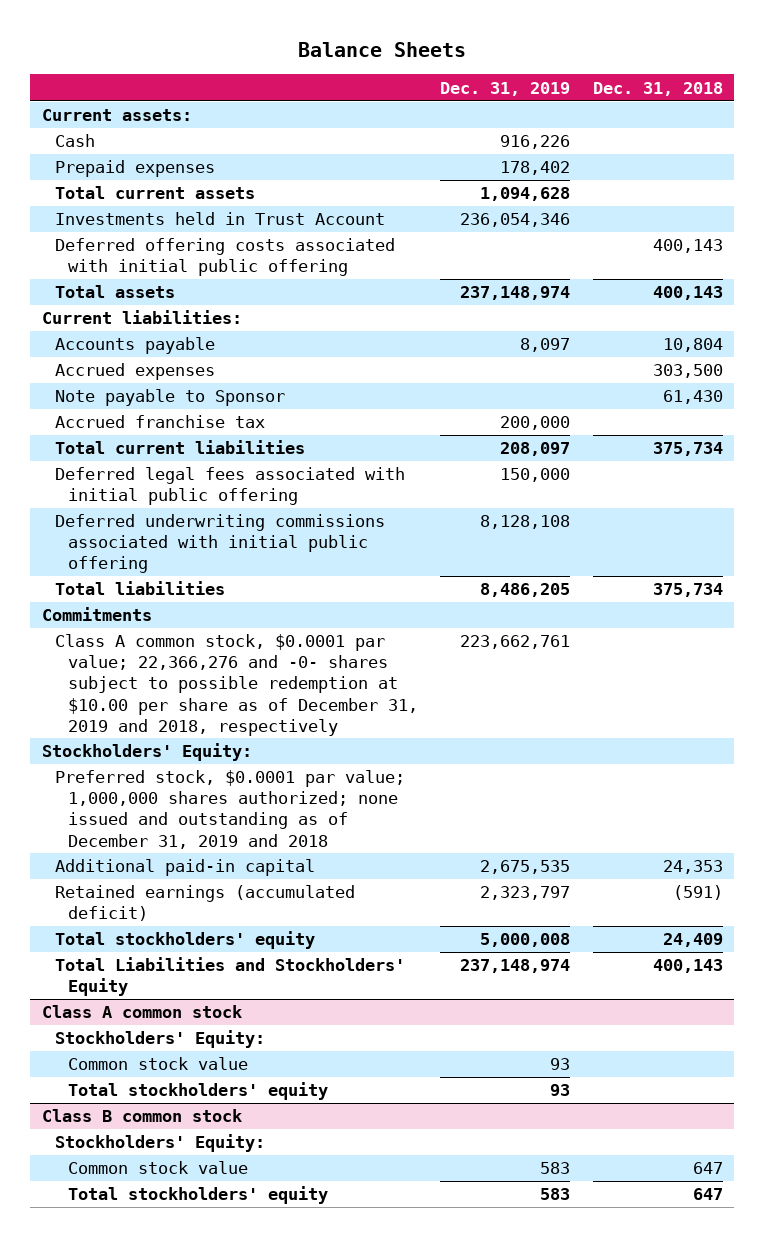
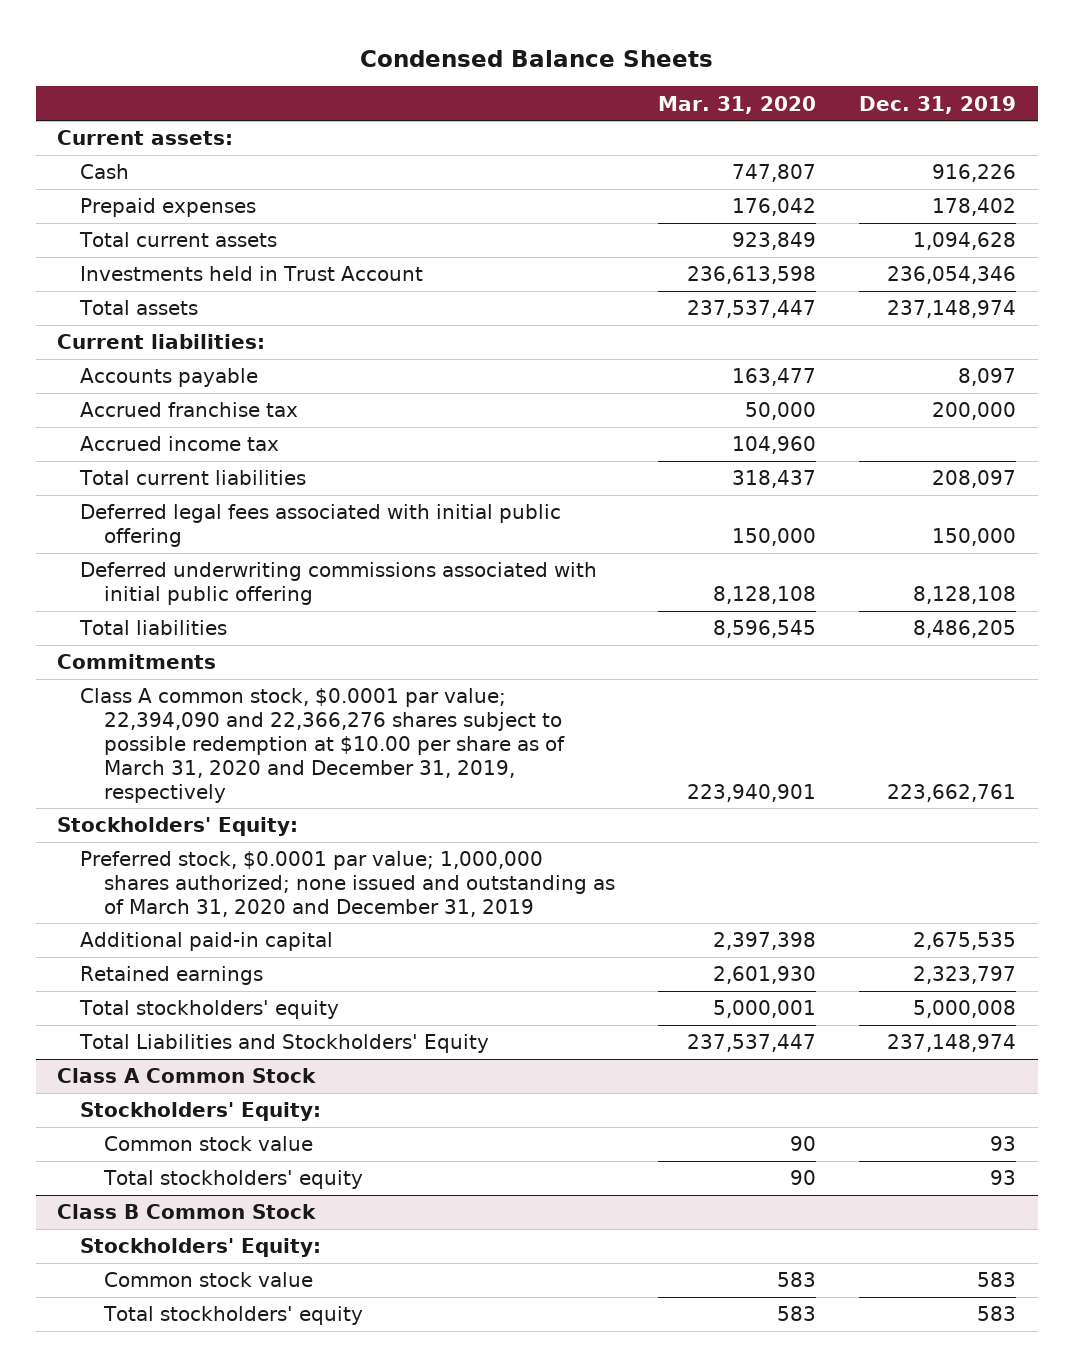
[298,42,467,58] Balance Sheets -> [359,49,713,67] Condensed Balance Sheets
[592,81,723,96] Dec. 31, 2018 -> none
none -> [657,95,816,114] Mar. 31, 2020
[54,238,395,277] Deferred offering costs associated with initial public offering -> none
[54,363,215,381] Accrued expenses -> none
[54,389,285,407] Note payable to Sponsor -> none
none -> [80,436,280,452] Accrued income tax
[54,634,418,736] Class A common stock, $0.0001 par value; 22,366,276 and -0- shares subject to possible redemption at $10.00 per share as of December 31, 2019 and 2018, respectively -> [80,688,565,803] Class A common stock, $0.0001 par value; 22,394,090 and 22,366,276 shares subject to possible redemption at $10.00 per share as of March 31, 2020 and December 31, 2019, respectively
[54,770,405,849] Preferred stock, $0.0001 par value; 1,000,000 shares authorized; none issued and outstanding as of December 31, 2019 and 2018 -> [80,851,615,917] Preferred stock, $0.0001 par value; 1,000,000 shares authorized; none issued and outstanding as of March 31, 2020 and December 31, 2019
[54,885,355,922] Retained earnings (accumulated deficit) -> [80,966,264,986] Retained earnings
[41,1005,242,1019] Class A common stock -> [57,1068,317,1084] Class A Common Stock
[41,1109,242,1123] Class B common stock -> [57,1204,317,1220] Class B Common Stock

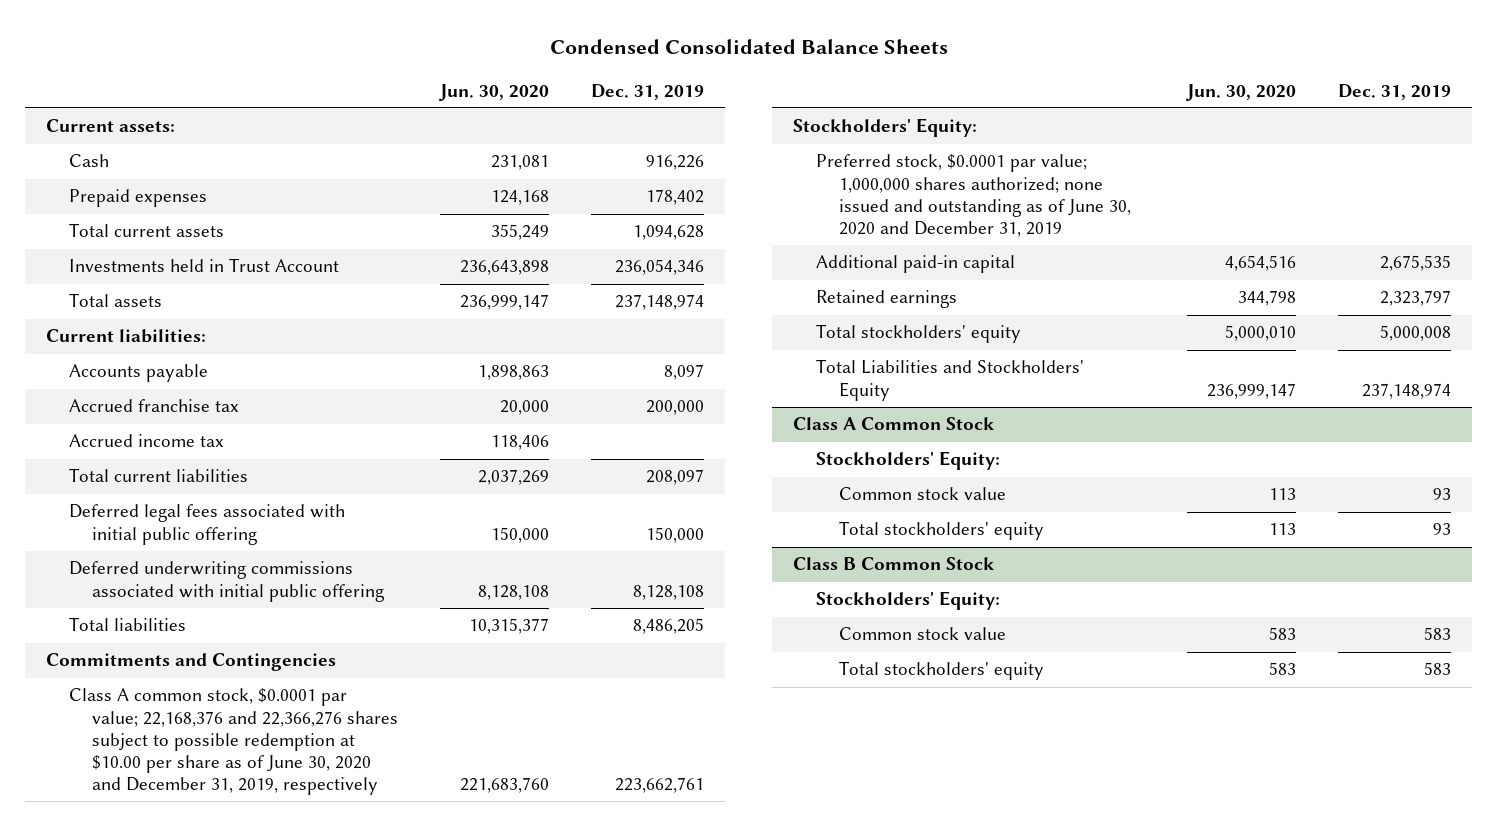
[359,49,713,67] Condensed Balance Sheets -> [549,39,948,55] Condensed Consolidated Balance Sheets
[657,95,816,114] Mar. 31, 2020 -> none
none -> [438,83,549,101] Jun. 30, 2020
[57,654,217,670] Commitments -> [46,653,337,672] Commitments and Contingencies
[80,688,565,803] Class A common stock, $0.0001 par value; 22,394,090 and 22,366,276 shares subject to possible redemption at $10.00 per share as of March 31, 2020 and December 31, 2019, respectively -> [69,688,398,796] Class A common stock, $0.0001 par value; 22,168,376 and 22,366,276 shares subject to possible redemption at $10.00 per share as of June 30, 2020 and December 31, 2019, respectively
[80,851,615,917] Preferred stock, $0.0001 par value; 1,000,000 shares authorized; none issued and outstanding as of March 31, 2020 and December 31, 2019 -> [815,154,1131,237] Preferred stock, $0.0001 par value; 1,000,000 shares authorized; none issued and outstanding as of June 30, 2020 and December 31, 2019

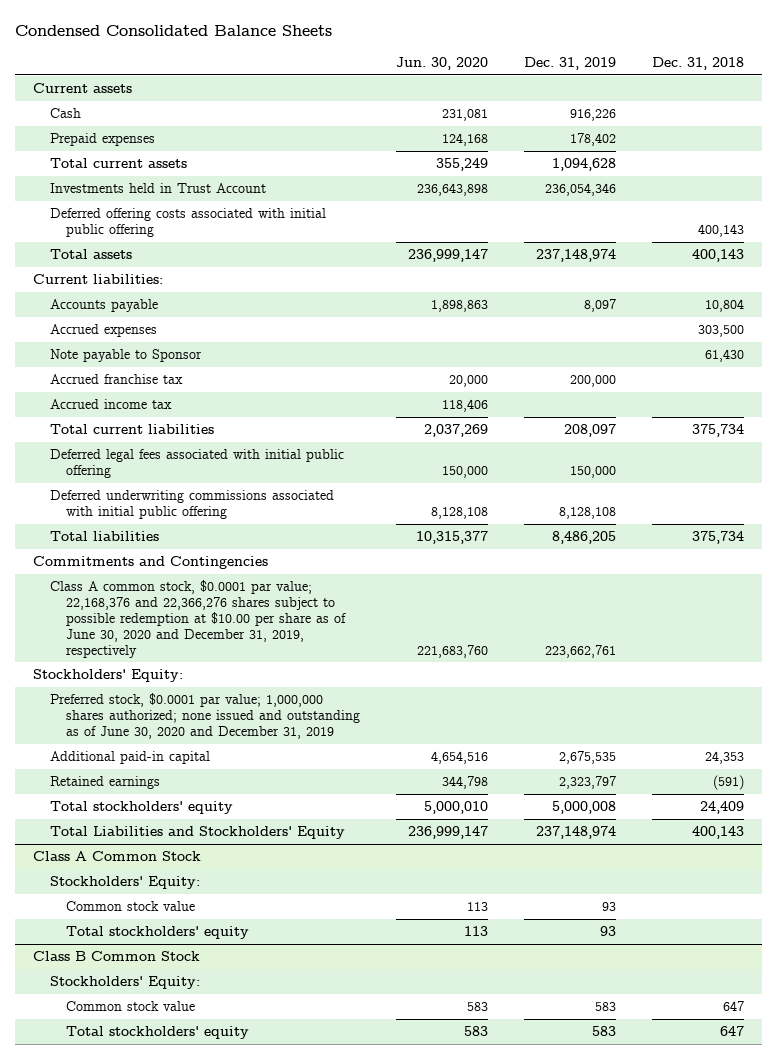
none -> [652,56,745,70] Dec. 31, 2018
[46,119,176,133] Current assets: -> [32,83,132,94] Current assets
none -> [49,208,326,238] Deferred offering costs associated with initial public offering
none -> [49,324,157,338] Accrued expenses
none -> [49,349,202,363] Note payable to Sponsor

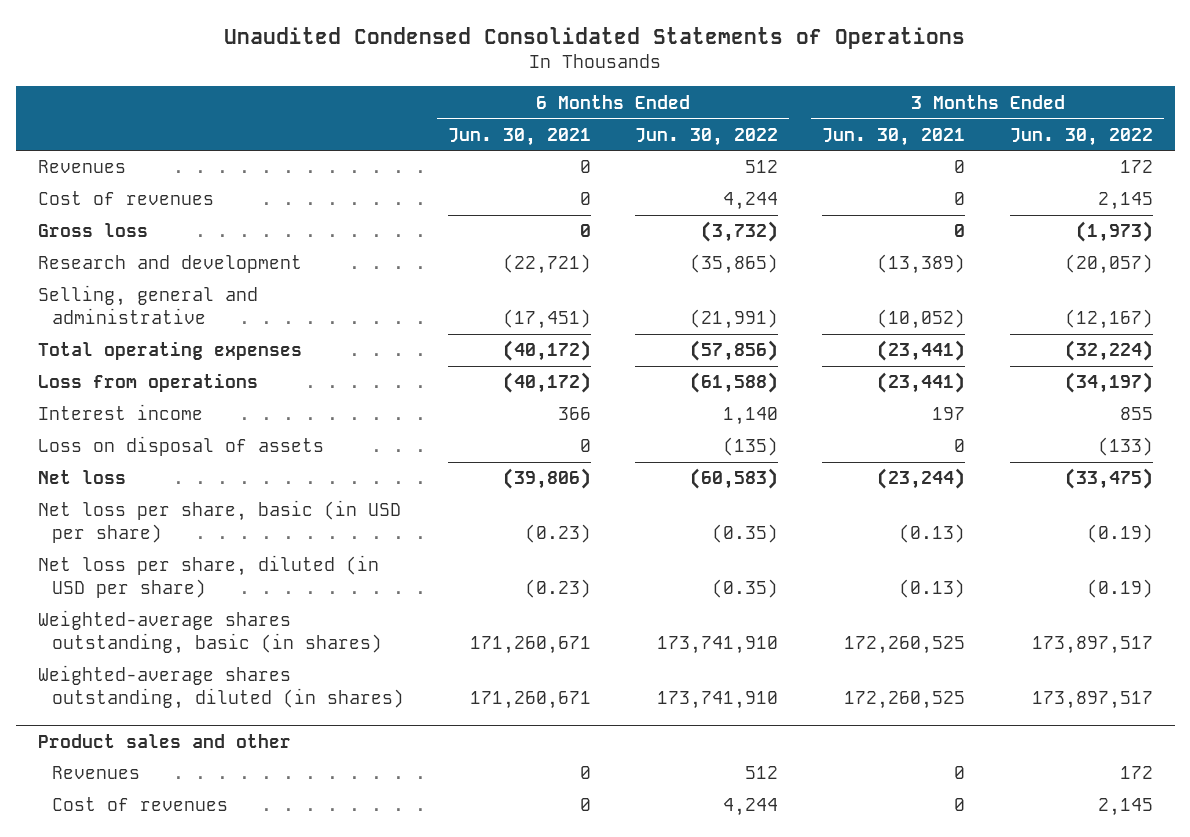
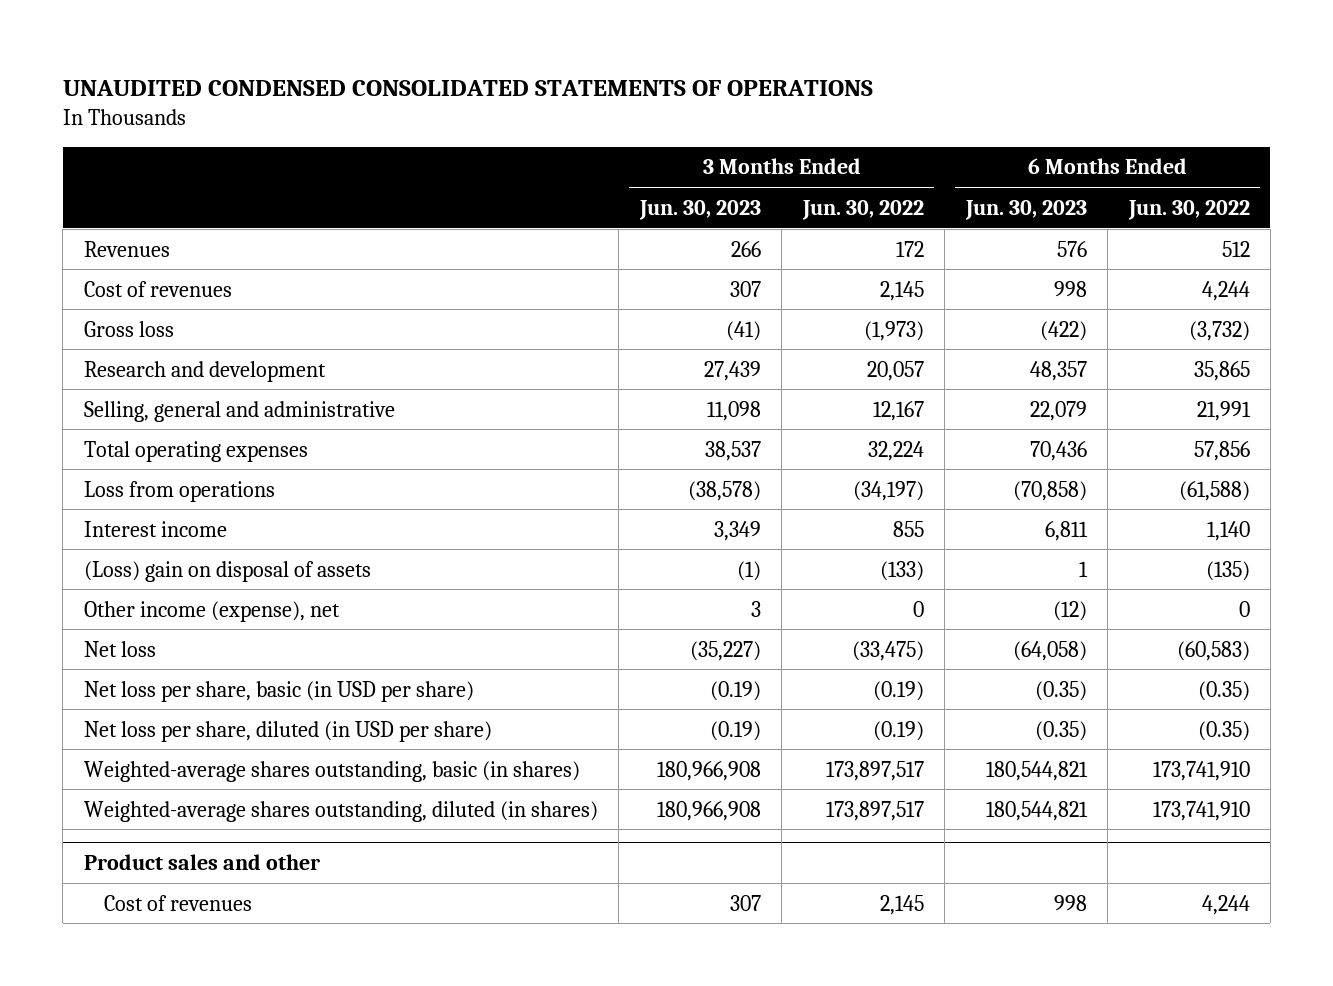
[224,26,966,49] Unaudited Condensed Consolidated Statements of Operations -> [62,80,873,97] UNAUDITED CONDENSED CONSOLIDATED STATEMENTS OF OPERATIONS
[448,127,592,146] Jun. 30, 2021 -> none
[822,127,966,146] Jun. 30, 2021 -> none
none -> [638,199,761,220] Jun. 30, 2023
none -> [964,199,1087,220] Jun. 30, 2023
[690,254,779,275] (35,865) -> [1193,360,1250,381] 35,865
[1064,254,1153,275] (20,057) -> [866,360,924,381] 20,057
[690,309,779,330] (21,991) -> [1196,400,1251,421] 21,991
[1064,309,1153,330] (12,167) -> [872,400,924,421] 12,167
[690,340,779,362] (57,856) -> [1193,440,1250,461] 57,856
[1064,340,1153,362] (32,224) -> [867,440,924,461] 32,224
[37,436,324,457] Loss on disposal of assets -> [83,560,371,582] (Loss) gain on disposal of assets
none -> [83,600,340,622] Other income (expense), net
[52,766,141,780] Revenues -> none

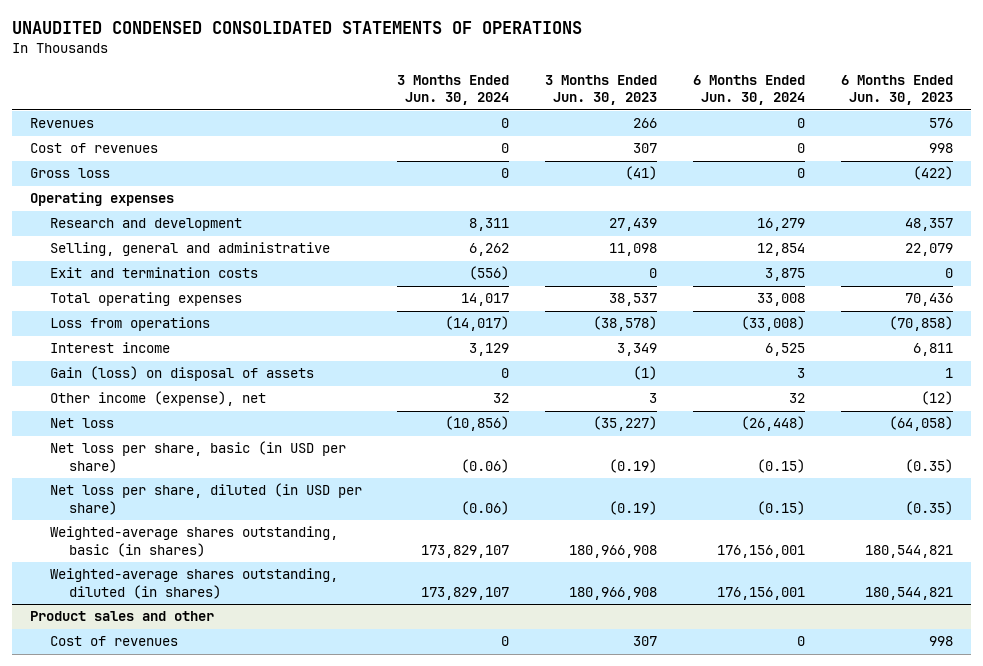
[801,199,924,220] Jun. 30, 2022 -> none
[1127,199,1250,220] Jun. 30, 2022 -> none
none -> [397,74,510,106] 3 Months Ended Jun. 30, 2024
none -> [693,74,806,106] 6 Months Ended Jun. 30, 2024
none -> [29,192,174,207] Operating expenses
none -> [49,267,258,279] Exit and termination costs
[83,560,371,582] (Loss) gain on disposal of assets -> [49,366,314,382] Gain (loss) on disposal of assets

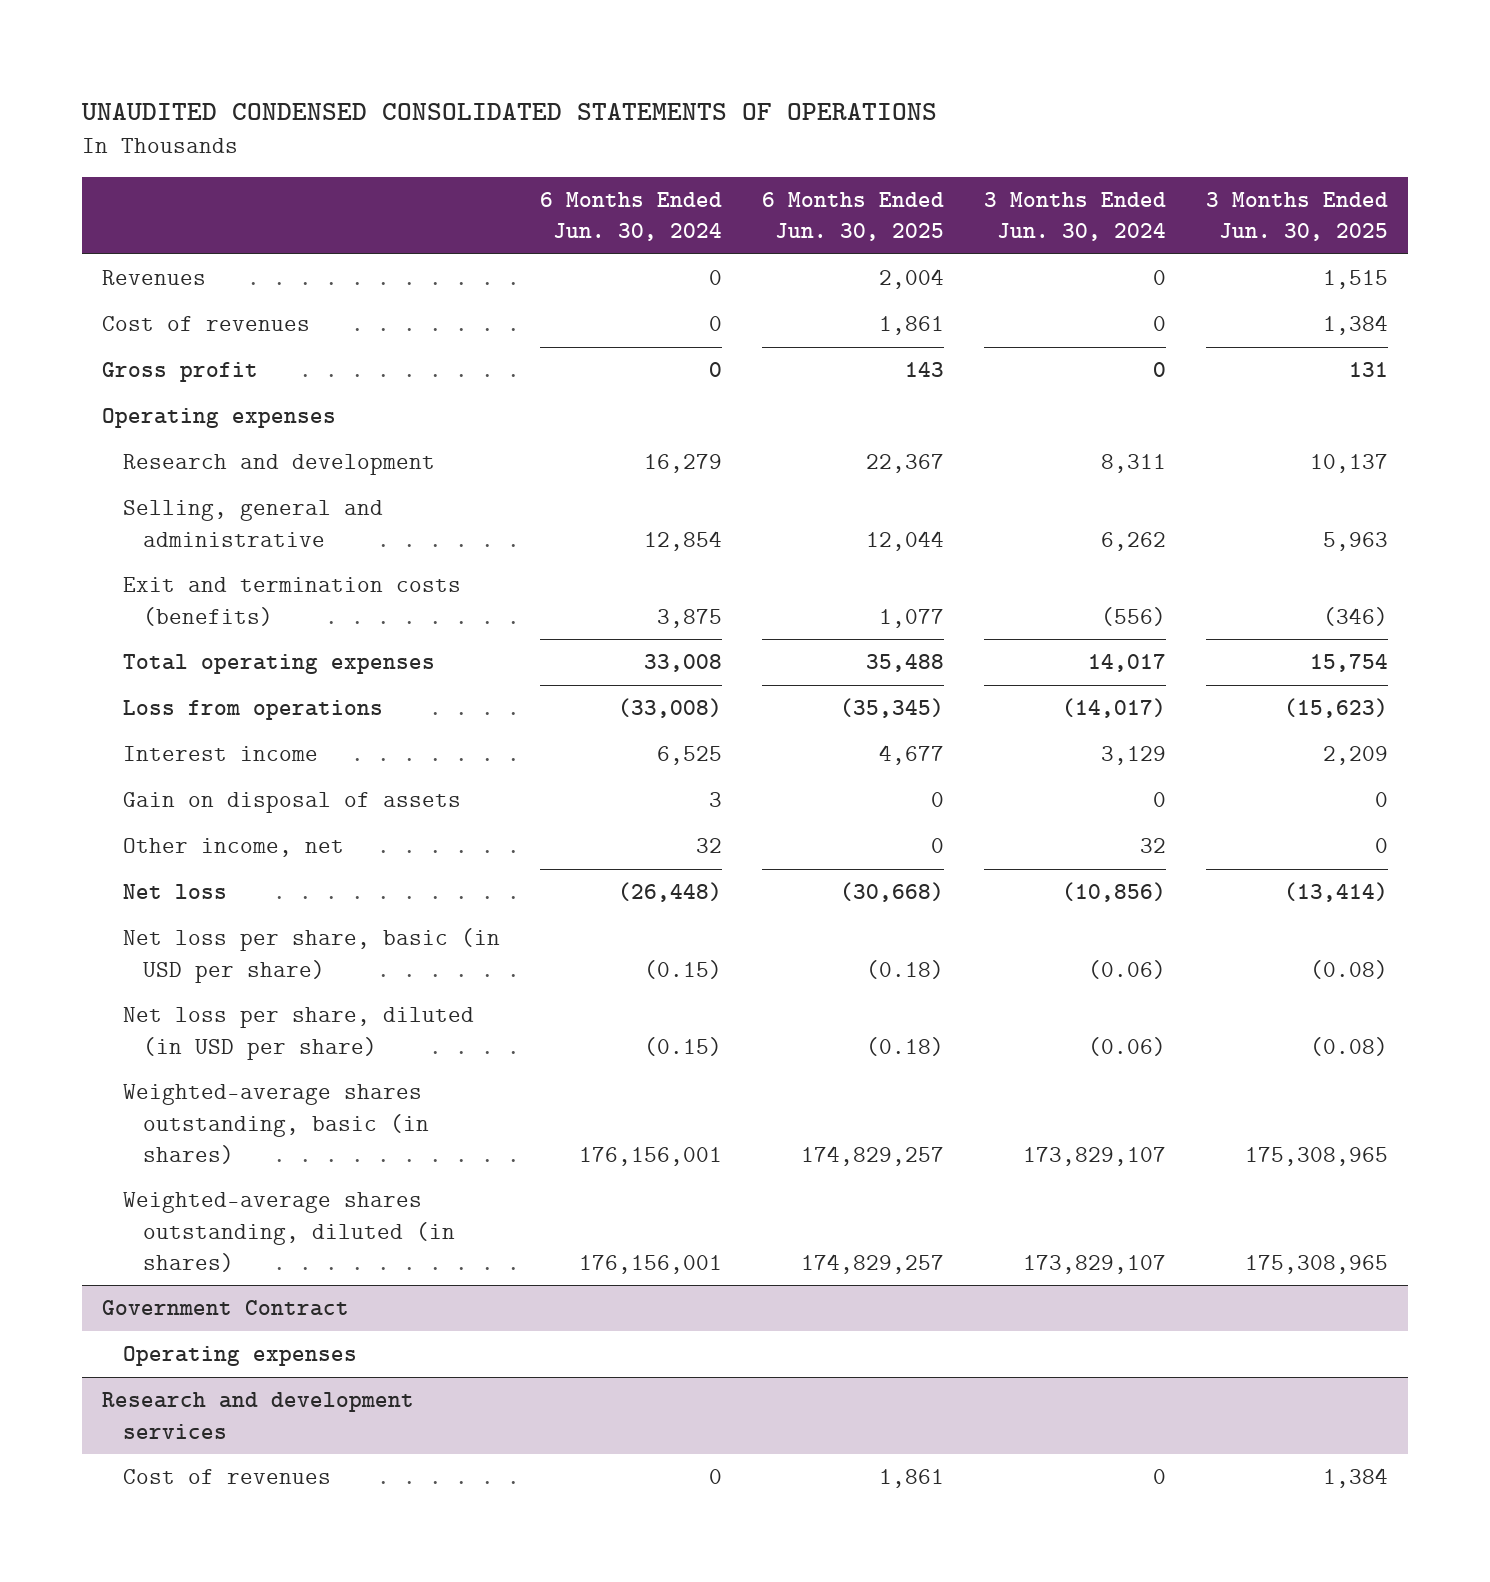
[545,74,658,106] 3 Months Ended Jun. 30, 2023 -> none
[840,74,953,106] 6 Months Ended Jun. 30, 2023 -> none
none -> [761,192,944,242] 6 Months Ended Jun. 30, 2025
none -> [1205,192,1388,242] 3 Months Ended Jun. 30, 2025
[29,168,110,179] Gross loss -> [102,362,259,383] Gross profit
[49,267,258,279] Exit and termination costs -> [122,577,461,626] Exit and termination costs (benefits)
[49,366,314,382] Gain (loss) on disposal of assets -> [122,792,461,814] Gain on disposal of assets
[49,391,266,407] Other income (expense), net -> [122,838,344,858] Other income, net
none -> [102,1300,350,1317] Government Contract
none -> [122,1346,357,1367] Operating expenses
[29,611,214,622] Product sales and other -> [102,1392,415,1439] Research and development services

